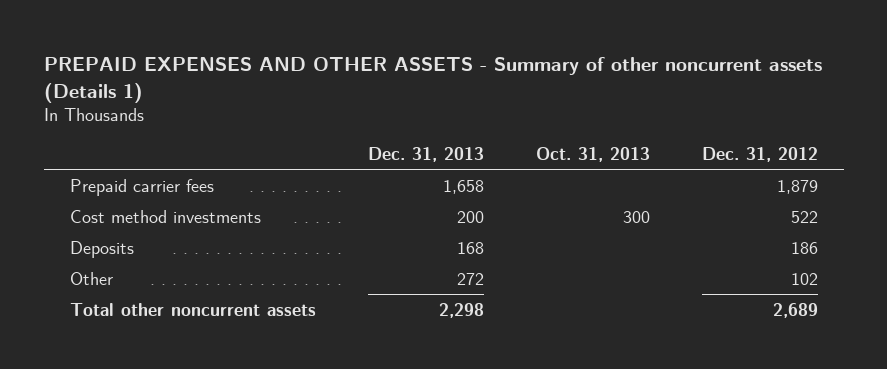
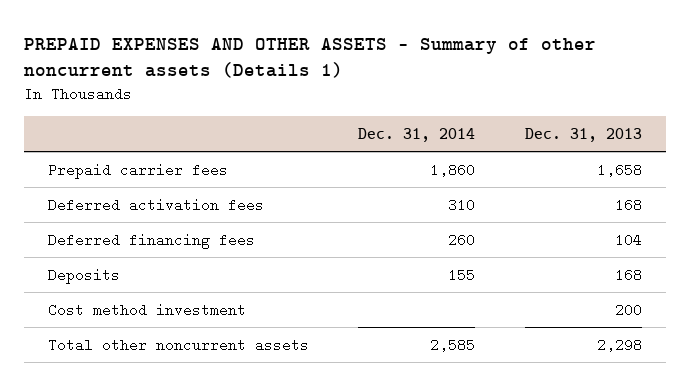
[535,146,650,162] Oct. 31, 2013 -> none
[701,146,818,162] Dec. 31, 2012 -> none
none -> [358,127,476,142] Dec. 31, 2014
[69,209,261,223] Cost method investments -> none
none -> [48,197,265,212] Deferred activation fees
none -> [48,232,256,249] Deferred financing fees
[69,271,113,285] Other -> none
none -> [48,302,247,317] Cost method investment

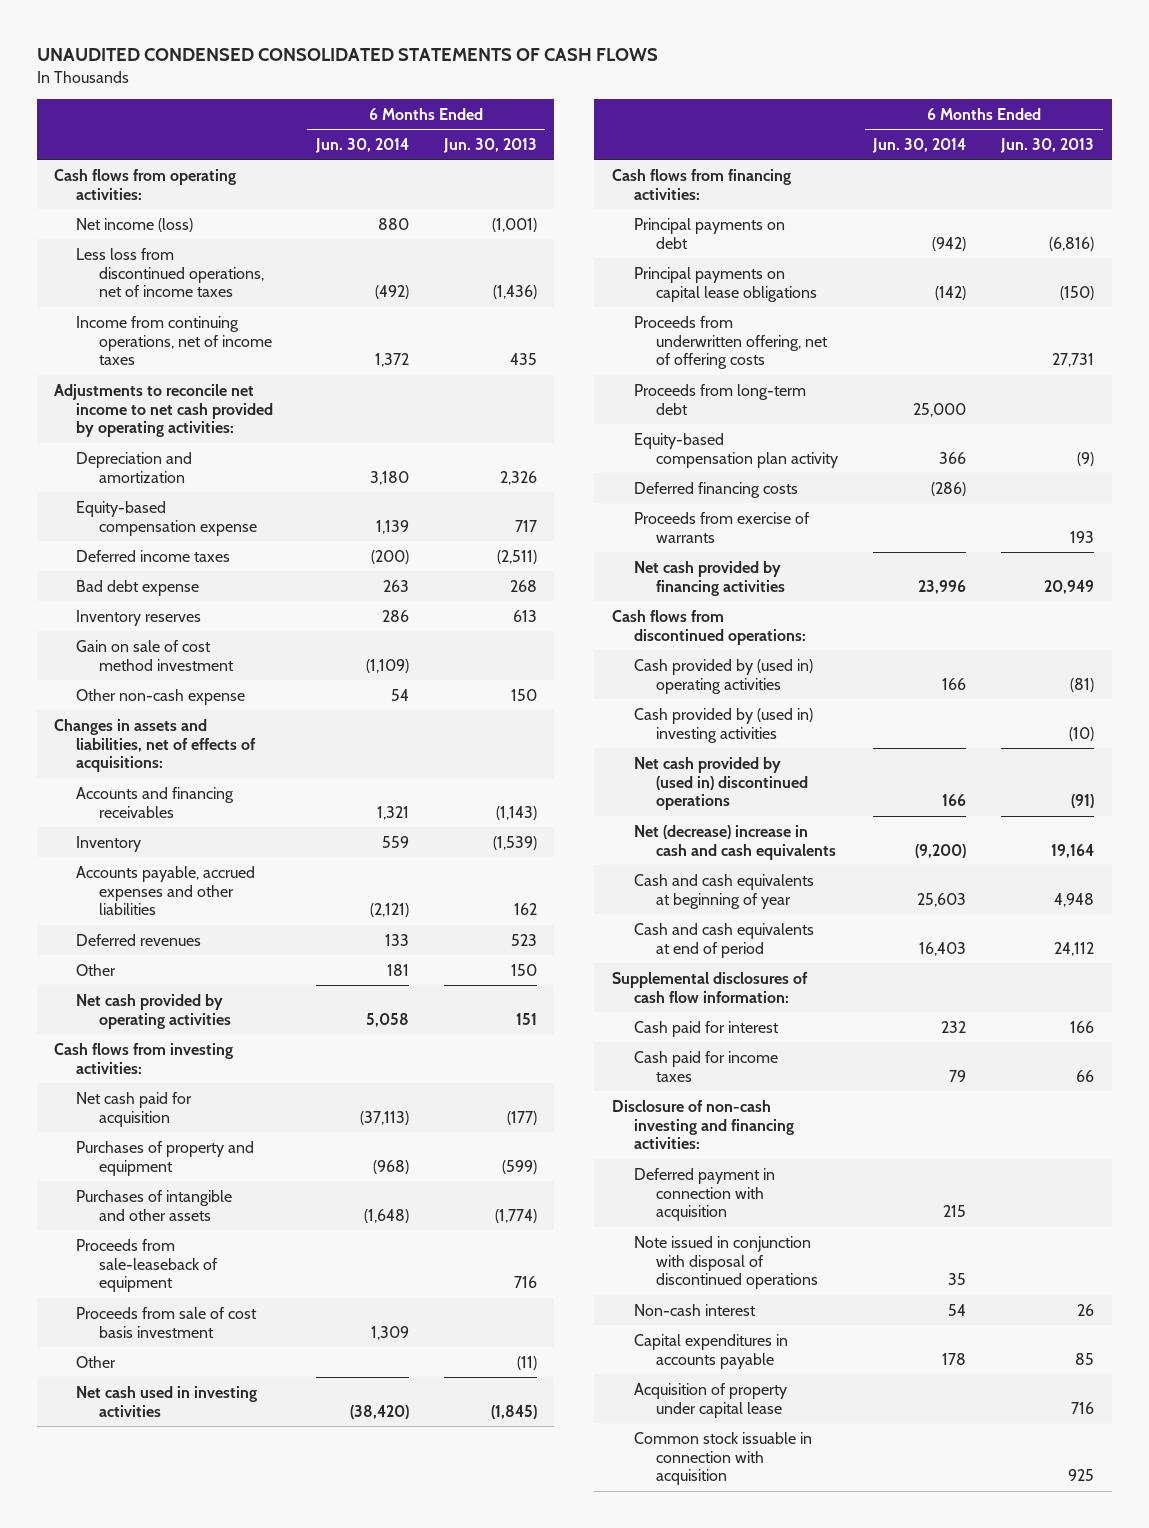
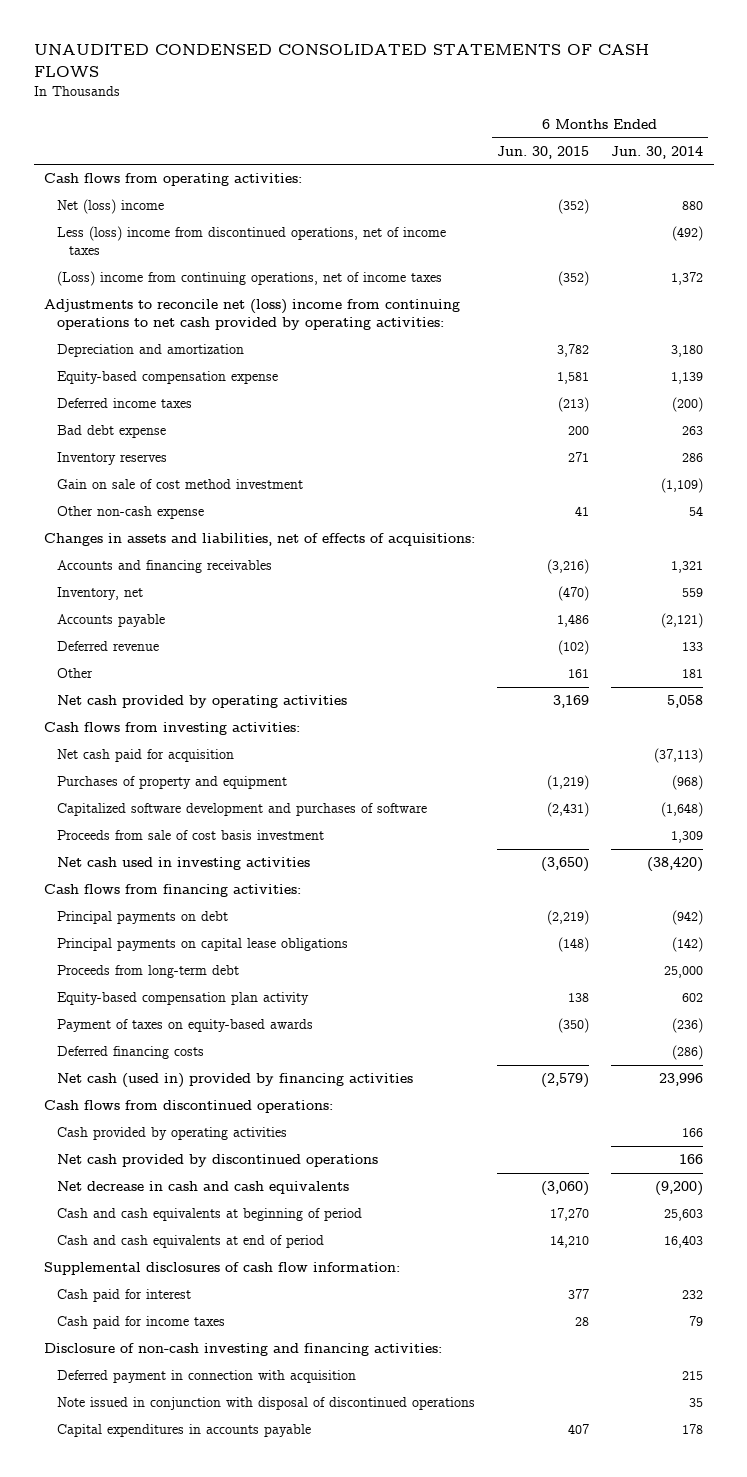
[442,137,537,153] Jun. 30, 2013 -> none
none -> [497,145,590,159] Jun. 30, 2015
[76,217,194,232] Net income (loss) -> [56,199,164,215] Net (loss) income
[76,247,264,298] Less loss from discontinued operations, net of income taxes -> [56,226,446,256] Less (loss) income from discontinued operations, net of income taxes
[76,315,272,366] Income from continuing operations, net of income taxes -> [56,271,442,287] (Loss) income from continuing operations, net of income taxes
[54,383,274,438] Adjustments to reconcile net income to net cash provided by operating activities: -> [44,299,461,331] Adjustments to reconcile net (loss) income from continuing operations to net cash provided by operating activities:
[76,835,142,852] Inventory -> [56,587,143,601] Inventory, net
[76,865,256,916] Accounts payable, accrued expenses and other liabilities -> [56,614,165,628] Accounts payable
[76,933,202,946] Deferred revenues -> [56,641,159,652] Deferred revenue
[76,1238,218,1293] Proceeds from sale-leaseback of equipment -> none
[76,1189,233,1221] Purchases of intangible and other assets -> [56,803,427,817] Capitalized software development and purchases of software
[76,1355,117,1368] Other -> none
[634,315,829,370] Proceeds from underwritten offering, net of offering costs -> none
[939,451,967,464] 366 -> [681,993,703,1003] 602
none -> [56,1019,313,1033] Payment of taxes on equity-based awards
[634,511,811,543] Proceeds from exercise of warrants -> none
[634,560,786,596] Net cash provided by financing activities -> [56,1073,413,1089] Net cash (used in) provided by financing activities
[634,707,814,743] Cash provided by (used in) investing activities -> none
[634,658,814,694] Cash provided by (used in) operating activities -> [56,1127,287,1141] Cash provided by operating activities
[634,756,809,811] Net cash provided by (used in) discontinued operations -> [56,1154,378,1168] Net cash provided by discontinued operations
[634,824,837,860] Net (decrease) increase in cash and cash equivalents -> [56,1181,349,1195] Net decrease in cash and cash equivalents
[634,873,815,909] Cash and cash equivalents at beginning of year -> [56,1208,362,1222] Cash and cash equivalents at beginning of period
[634,1303,757,1316] Non-cash interest -> none
[634,1382,788,1418] Acquisition of property under capital lease -> none
[634,1431,813,1486] Common stock issuable in connection with acquisition -> none

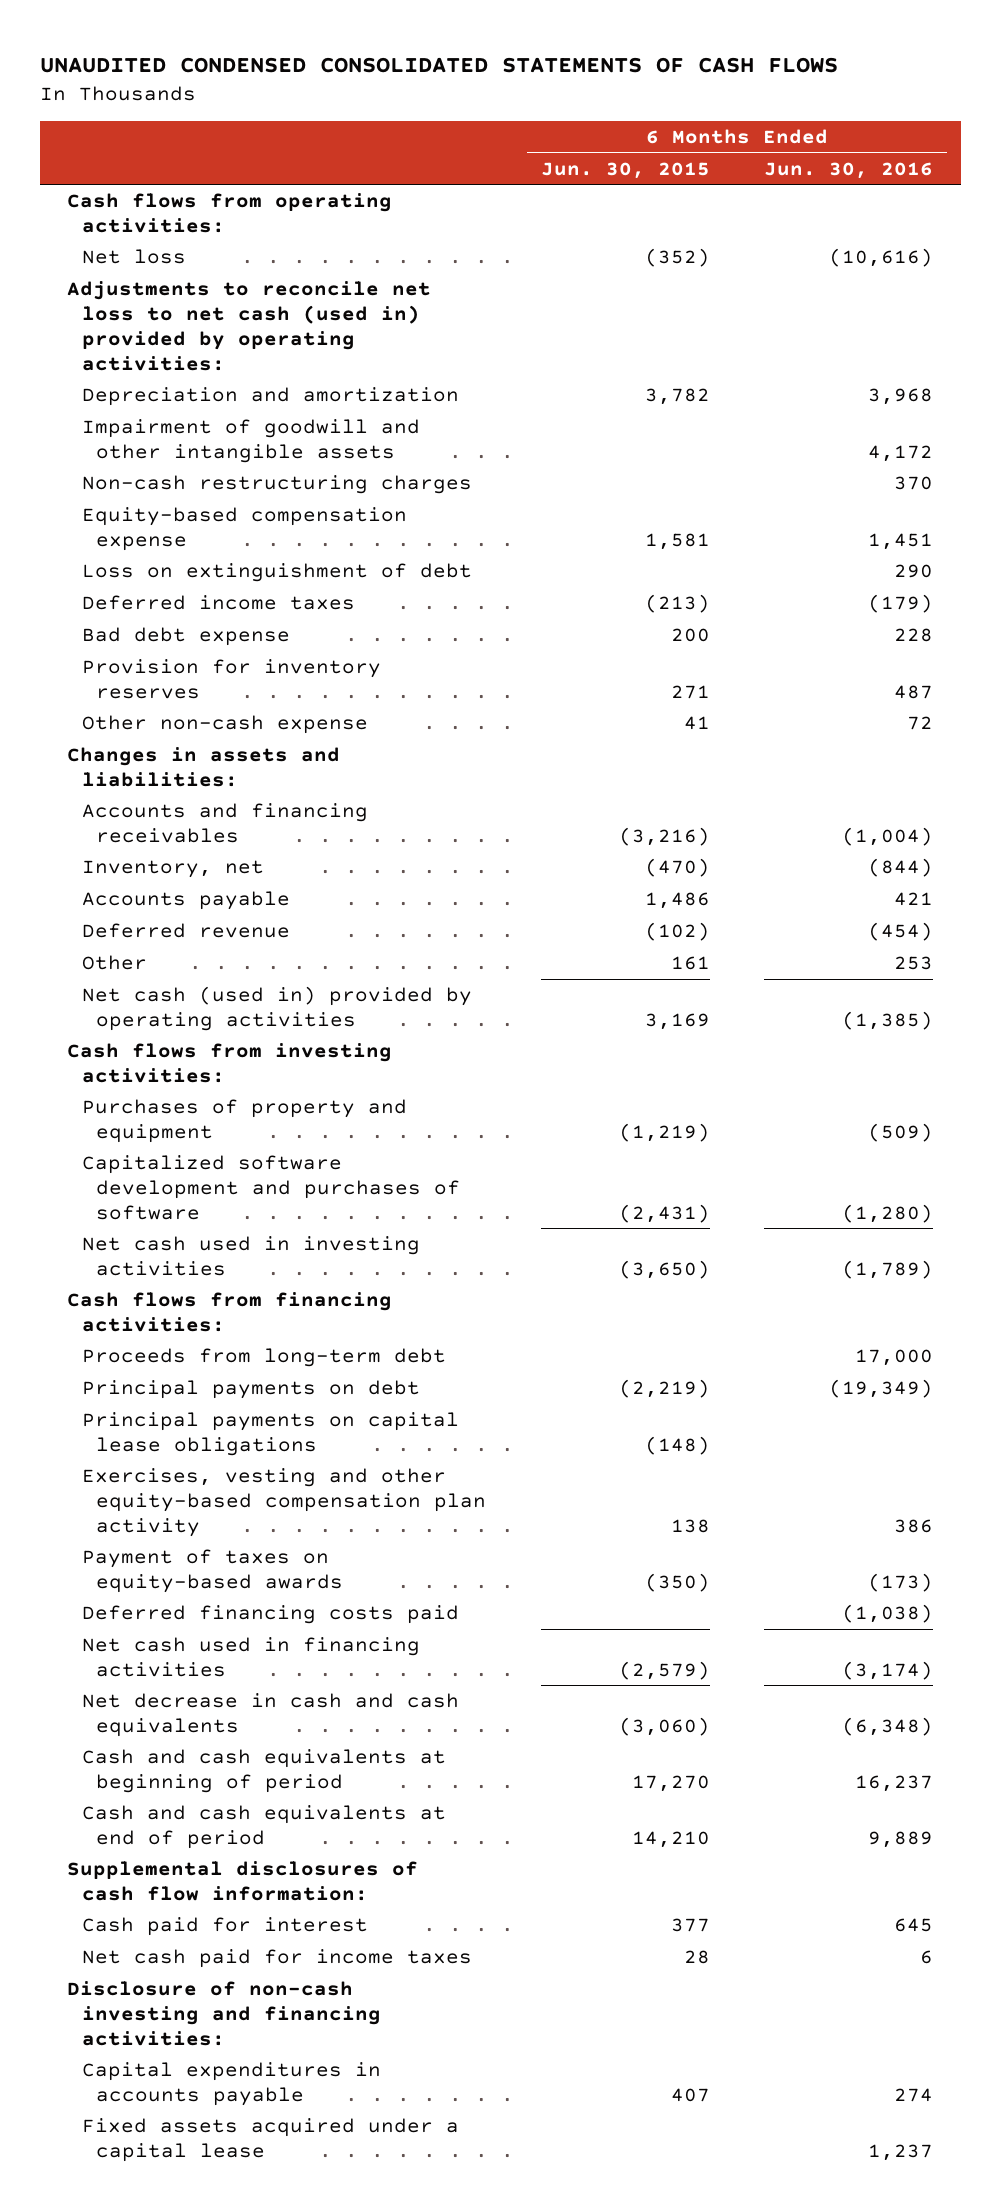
[610,145,703,159] Jun. 30, 2014 -> none
none -> [764,161,934,179] Jun. 30, 2016
[56,226,446,256] Less (loss) income from discontinued operations, net of income taxes -> none
[56,271,442,287] (Loss) income from continuing operations, net of income taxes -> none
[56,199,164,215] Net (loss) income -> [81,248,186,264] Net loss
[44,299,461,331] Adjustments to reconcile net (loss) income from continuing operations to net cash provided by operating activities: -> [66,280,431,371] Adjustments to reconcile net loss to net cash (used in) provided by operating activities:
none -> [81,418,420,463] Impairment of goodwill and other intangible assets
none -> [81,474,472,494] Non-cash restructuring charges
none -> [81,562,472,582] Loss on extinguishment of debt
[56,479,303,490] Gain on sale of cost method investment -> none
[56,452,167,466] Inventory reserves -> [81,658,381,699] Provision for inventory reserves
[44,533,476,547] Changes in assets and liabilities, net of effects of acquisitions: -> [66,746,340,787] Changes in assets and liabilities:
[56,695,347,709] Net cash provided by operating activities -> [81,985,472,1031] Net cash (used in) provided by operating activities
[56,749,234,763] Net cash paid for acquisition -> none
[56,830,324,841] Proceeds from sale of cost basis investment -> none
[56,965,239,979] Proceeds from long-term debt -> [81,1347,446,1367] Proceeds from long-term debt
[56,992,309,1006] Equity-based compensation plan activity -> [81,1467,487,1537] Exercises, vesting and other equity-based compensation plan activity
[44,1100,334,1114] Cash flows from discontinued operations: -> none
[56,1127,287,1141] Cash provided by operating activities -> none
[56,1154,378,1168] Net cash provided by discontinued operations -> none
[56,1046,204,1060] Deferred financing costs -> [81,1604,459,1624] Deferred financing costs paid
[56,1073,413,1089] Net cash (used in) provided by financing activities -> [81,1636,420,1677] Net cash used in financing activities
[56,1316,225,1330] Cash paid for income taxes -> [81,1948,472,1968] Net cash paid for income taxes
[56,1370,356,1384] Deferred payment in connection with acquisition -> none
[56,1397,475,1411] Note issued in conjunction with disposal of discontinued operations -> none
none -> [81,2117,459,2162] Fixed assets acquired under a capital lease

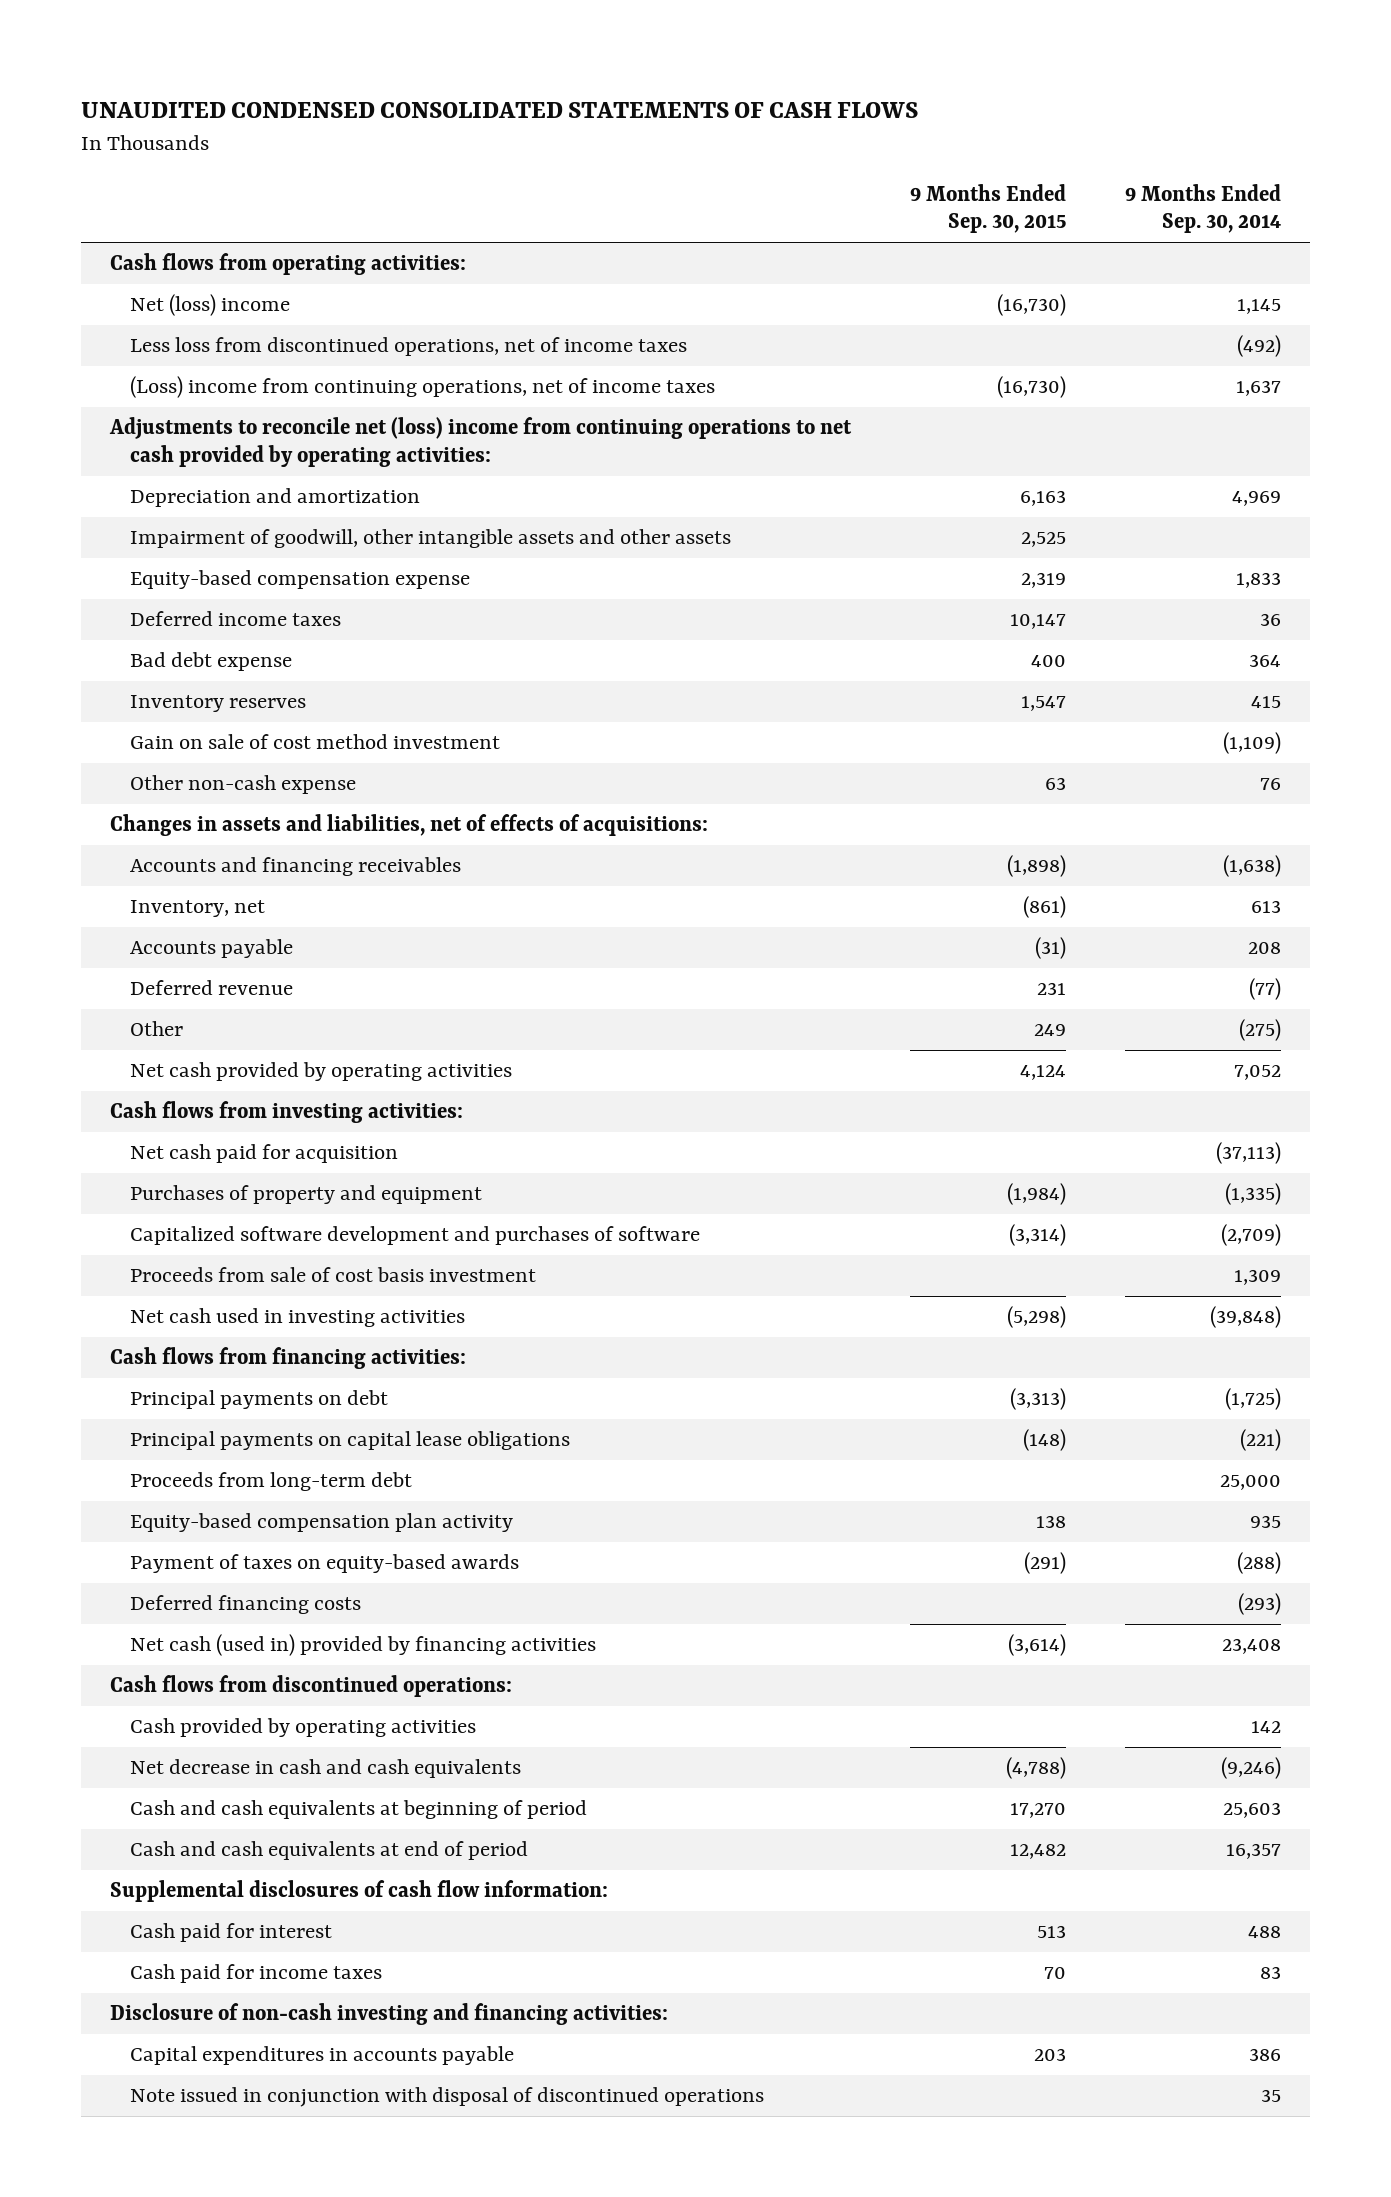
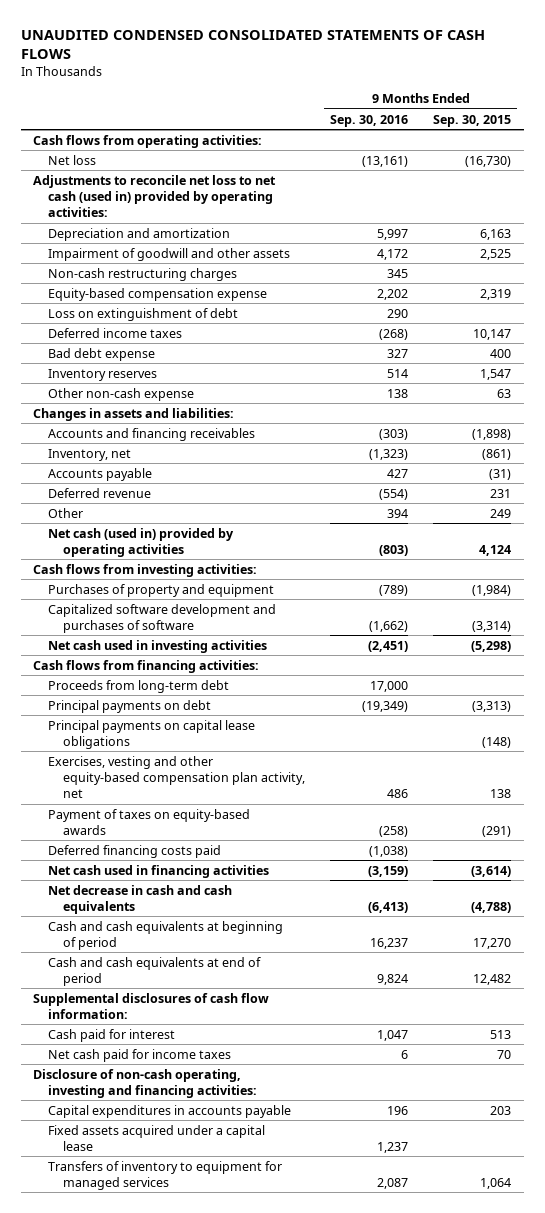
[1124,183,1281,234] 9 Months Ended Sep. 30, 2014 -> none
none -> [329,114,408,127] Sep. 30, 2016
[130,337,688,357] Less loss from discontinued operations, net of income taxes -> none
[130,376,716,399] (Loss) income from continuing operations, net of income taxes -> none
[130,294,291,317] Net (loss) income -> [48,154,97,165] Net loss
[109,417,853,468] Adjustments to reconcile net (loss) income from continuing operations to net cash provided by operating activities: -> [33,174,277,217] Adjustments to reconcile net loss to net cash (used in) provided by operating activities:
[130,529,732,549] Impairment of goodwill, other intangible assets and other assets -> [48,247,291,261] Impairment of goodwill and other assets
none -> [48,267,238,281] Non-cash restructuring charges
none -> [48,307,239,321] Loss on extinguishment of debt
[130,734,501,750] Gain on sale of cost method investment -> none
[110,814,709,837] Changes in assets and liabilities, net of effects of acquisitions: -> [33,407,235,421] Changes in assets and liabilities:
[130,1062,513,1082] Net cash provided by operating activities -> [48,527,235,557] Net cash (used in) provided by operating activities
[130,1144,399,1164] Net cash paid for acquisition -> none
[130,1267,537,1283] Proceeds from sale of cost basis investment -> none
[130,1472,413,1492] Proceeds from long-term debt -> [48,679,230,693] Proceeds from long-term debt
[130,1513,514,1533] Equity-based compensation plan activity -> [48,755,305,798] Exercises, vesting and other equity-based compensation plan activity, net
[110,1675,513,1698] Cash flows from discontinued operations: -> none
[130,1718,477,1738] Cash provided by operating activities -> none
[130,1595,362,1615] Deferred financing costs -> [48,844,222,858] Deferred financing costs paid
[130,1634,597,1657] Net cash (used in) provided by financing activities -> [48,864,270,878] Net cash used in financing activities
[130,1964,383,1984] Cash paid for income taxes -> [48,1048,232,1062] Net cash paid for income taxes
[110,2003,669,2026] Disclosure of non-cash investing and financing activities: -> [33,1068,258,1098] Disclosure of non-cash operating, investing and financing activities:
[130,2087,765,2108] Note issued in conjunction with disposal of discontinued operations -> none
none -> [48,1124,266,1151] Fixed assets acquired under a capital lease
none -> [48,1160,283,1190] Transfers of inventory to equipment for managed services

